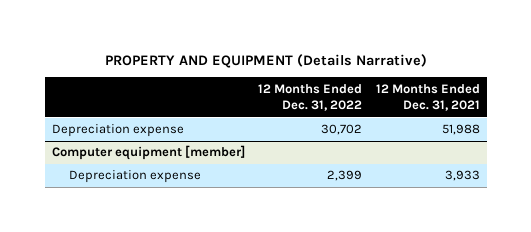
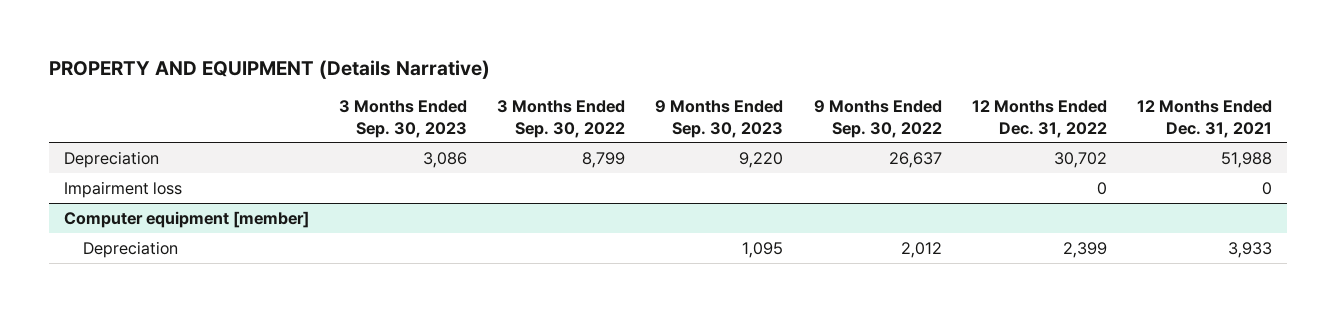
none -> [338,100,467,138] 3 Months Ended Sep. 30, 2023
none -> [497,100,626,138] 3 Months Ended Sep. 30, 2022
none -> [655,100,784,138] 9 Months Ended Sep. 30, 2023
none -> [813,100,942,138] 9 Months Ended Sep. 30, 2022
[51,124,184,138] Depreciation expense -> [63,150,159,168] Depreciation
none -> [63,180,182,198] Impairment loss
[69,170,202,184] Depreciation expense -> [82,240,178,258] Depreciation

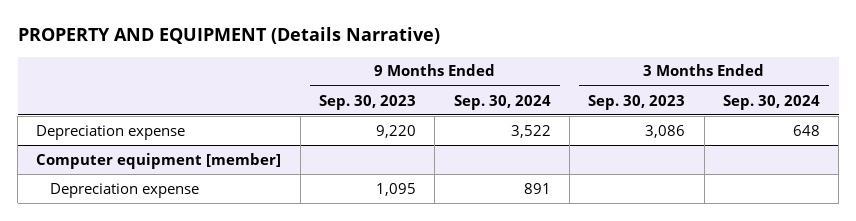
[497,100,626,138] 3 Months Ended Sep. 30, 2022 -> none
[813,100,942,138] 9 Months Ended Sep. 30, 2022 -> none
[971,100,1107,138] 12 Months Ended Dec. 31, 2022 -> none
[1137,100,1273,138] 12 Months Ended Dec. 31, 2021 -> none
none -> [453,94,551,110] Sep. 30, 2024
none -> [722,94,820,110] Sep. 30, 2024
[63,180,182,198] Impairment loss -> none
[63,150,159,168] Depreciation -> [36,124,186,140] Depreciation expense
[82,240,178,258] Depreciation -> [50,182,200,198] Depreciation expense

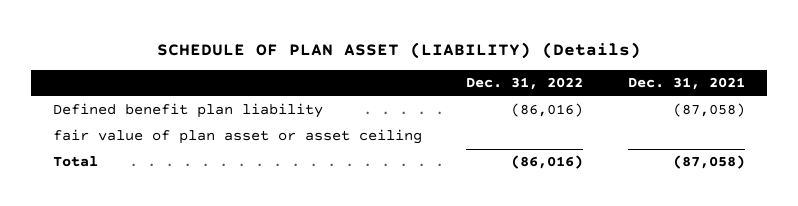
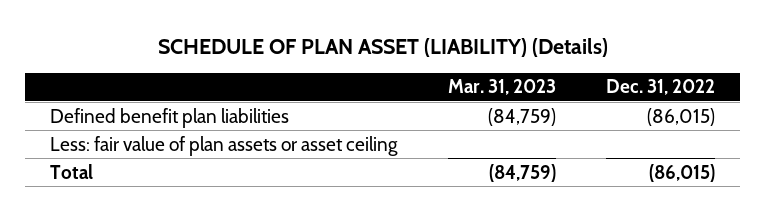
[627,77,745,91] Dec. 31, 2021 -> none
none -> [447,79,556,96] Mar. 31, 2023
[52,103,323,119] Defined benefit plan liability -> [50,107,290,128] Defined benefit plan liabilities
[511,103,584,118] (86,016) -> [647,107,716,126] (86,015)
[52,129,422,145] fair value of plan asset or asset ceiling -> [50,135,399,156] Less: fair value of plan assets or asset ceiling
[511,155,584,170] (86,016) -> [649,163,716,182] (86,015)

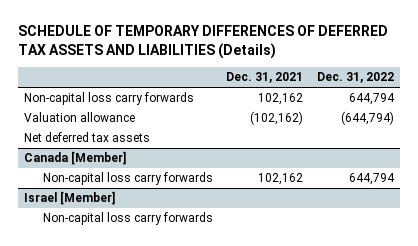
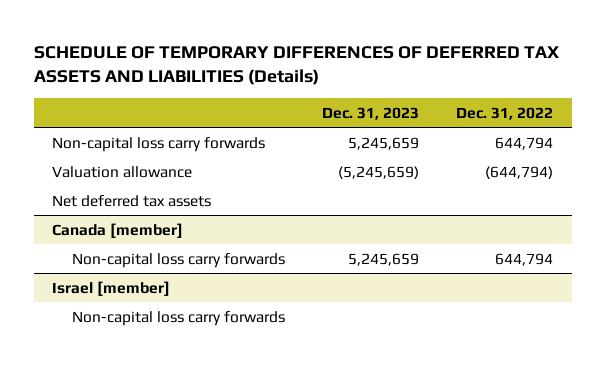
[226,72,304,84] Dec. 31, 2021 -> none
none -> [322,106,420,120] Dec. 31, 2023
[24,151,127,166] Canada [Member] -> [52,222,184,238] Canada [member]
[24,191,116,206] Israel [Member] -> [52,280,171,296] Israel [member]

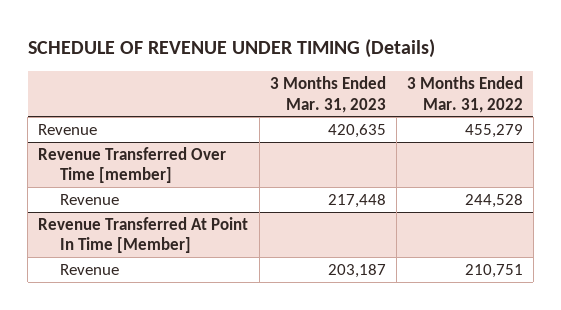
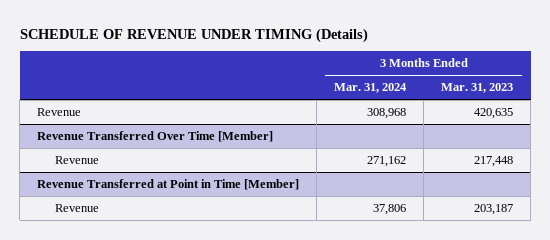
[406,76,523,113] 3 Months Ended Mar. 31, 2022 -> none
none -> [334,83,408,94] Mar. 31, 2024
[38,146,227,184] Revenue Transferred Over Time [member] -> [37,131,274,143] Revenue Transferred Over Time [Member]
[38,216,249,254] Revenue Transferred At Point In Time [Member] -> [37,179,300,191] Revenue Transferred at Point in Time [Member]

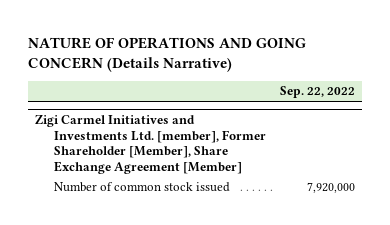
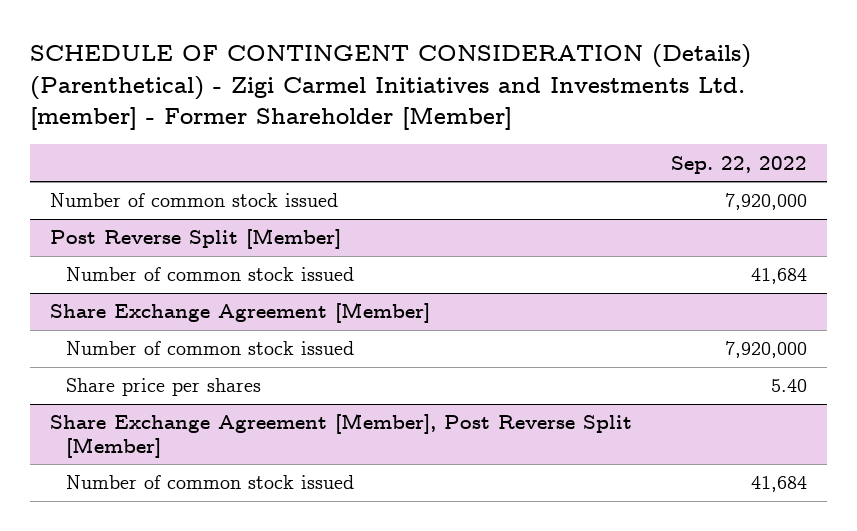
[27,36,306,72] NATURE OF OPERATIONS AND GOING CONCERN (Details Narrative) -> [29,44,751,131] SCHEDULE OF CONTINGENT CONSIDERATION (Details) (Parenthetical) - Zigi Carmel Initiatives and Investments Ltd. [member] - Former Shareholder [Member]
[34,114,267,174] Zigi Carmel Initiatives and Investments Ltd. [member], Former Shareholder [Member], Share Exchange Agreement [Member] -> none
none -> [49,228,341,250] Post Reverse Split [Member]
none -> [65,267,354,282] Number of common stock issued
none -> [49,302,430,324] Share Exchange Agreement [Member]
none -> [65,341,354,356] Number of common stock issued
none -> [65,378,261,397] Share price per shares
none -> [49,413,632,458] Share Exchange Agreement [Member], Post Reverse Split [Member]
none -> [65,475,354,490] Number of common stock issued

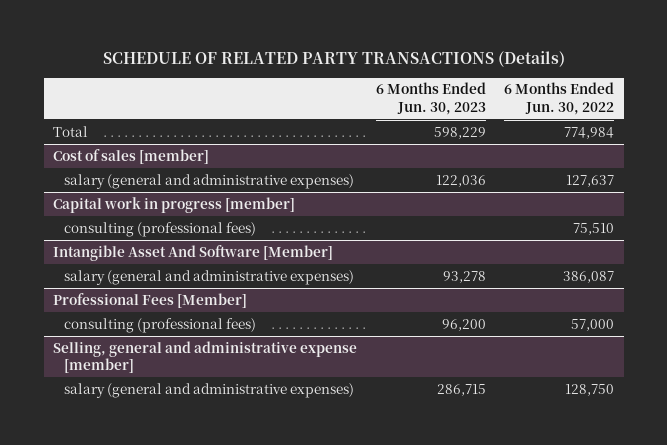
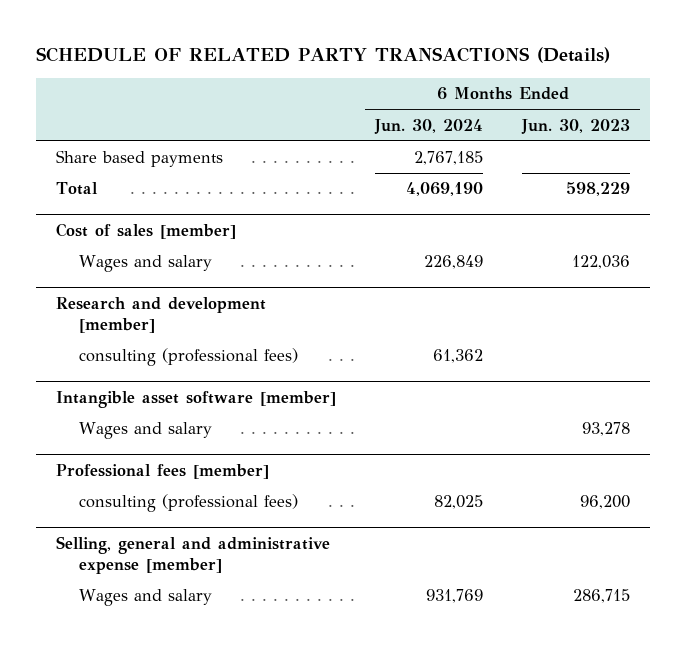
[504,82,615,115] 6 Months Ended Jun. 30, 2022 -> none
none -> [374,118,484,134] Jun. 30, 2024
none -> [55,150,223,168] Share based payments
[52,196,295,213] Capital work in progress [member] -> none
[63,173,354,189] salary (general and administrative expenses) -> [79,255,213,273] Wages and salary
none -> [55,296,266,333] Research and development [member]
[52,244,333,261] Intangible Asset And Software [Member] -> [55,390,336,408] Intangible asset software [member]
[63,269,354,285] salary (general and administrative expenses) -> [79,422,213,440] Wages and salary
[52,292,247,308] Professional Fees [Member] -> [55,463,269,479] Professional fees [member]
[63,382,354,398] salary (general and administrative expenses) -> [79,589,213,607] Wages and salary

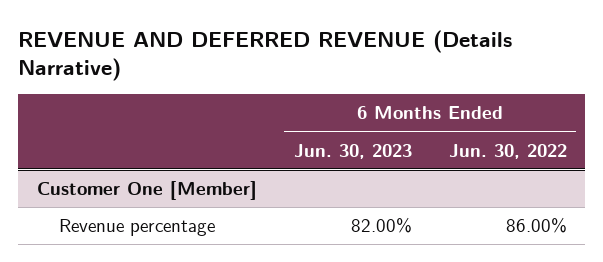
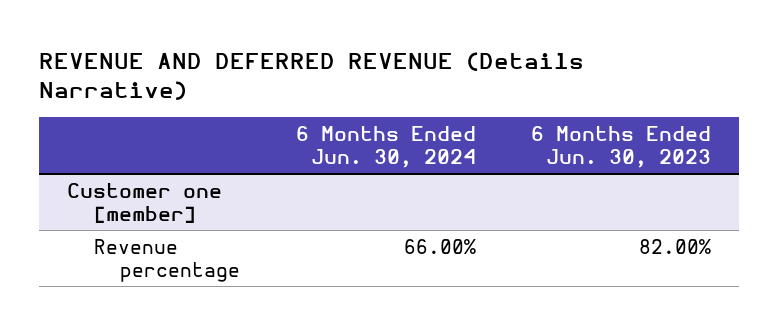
[448,143,567,159] Jun. 30, 2022 -> none
none -> [295,125,476,168] 6 Months Ended Jun. 30, 2024
[36,181,257,201] Customer One [Member] -> [66,182,222,224] Customer one [member]

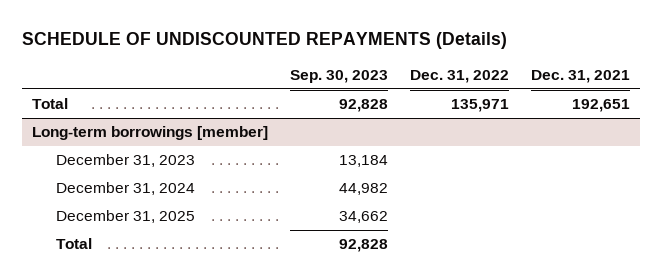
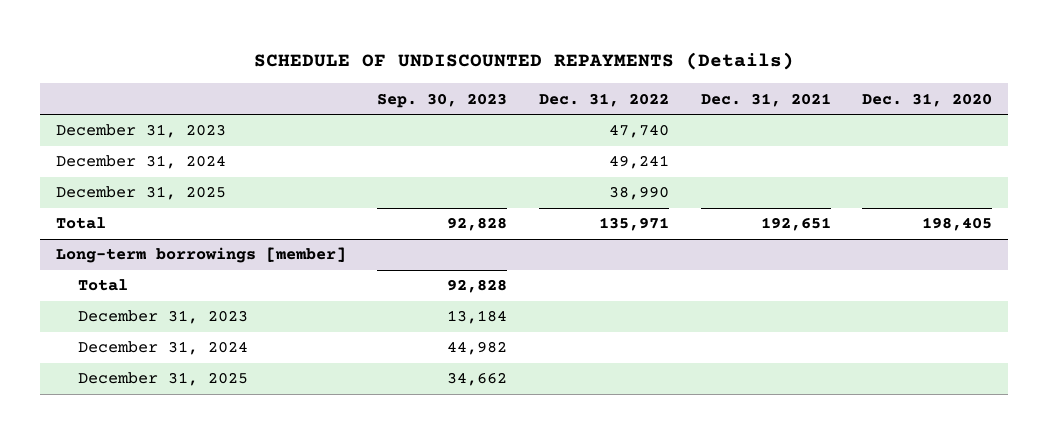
none -> [862,92,993,107] Dec. 31, 2020
none -> [55,124,226,139] December 31, 2023
none -> [55,155,226,170] December 31, 2024
none -> [55,186,226,201] December 31, 2025
[55,238,92,250] Total -> [78,279,129,292] Total

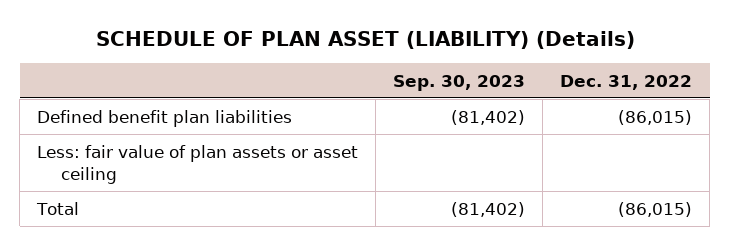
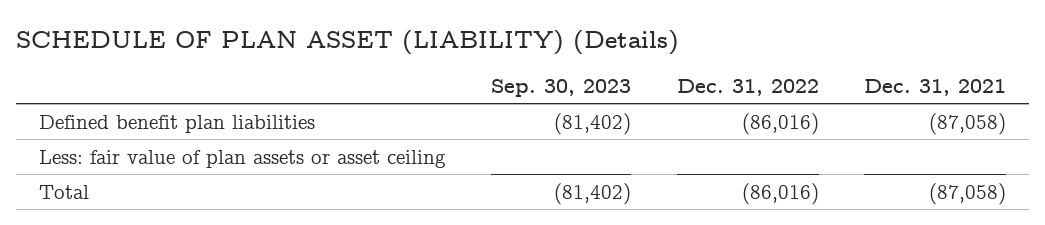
none -> [863,78,1006,96] Dec. 31, 2021
[618,109,693,125] (86,015) -> [741,112,819,135] (86,016)
[618,201,693,217] (86,015) -> [741,182,819,205] (86,016)

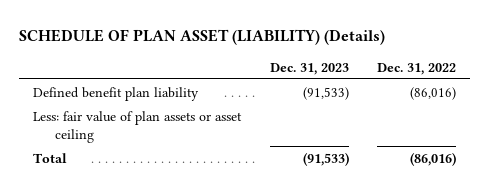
[491,78,632,97] Sep. 30, 2023 -> none
[863,78,1006,96] Dec. 31, 2021 -> none
none -> [269,62,349,75] Dec. 31, 2023
[39,114,316,133] Defined benefit plan liabilities -> [33,86,200,101] Defined benefit plan liability

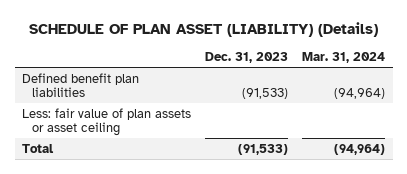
[377,62,457,75] Dec. 31, 2022 -> none
none -> [302,52,386,64] Mar. 31, 2024
[33,86,200,101] Defined benefit plan liability -> [21,72,139,98] Defined benefit plan liabilities

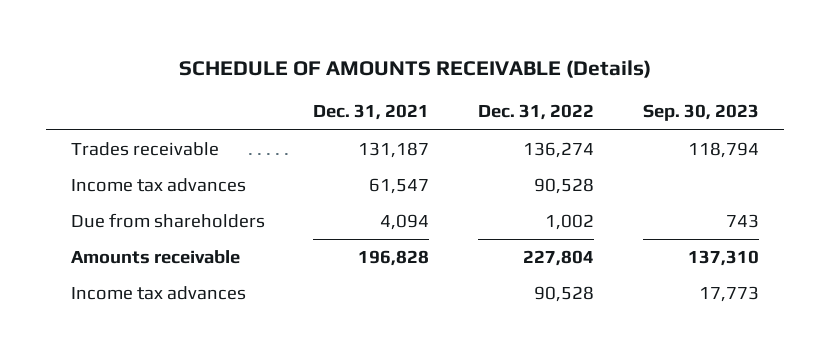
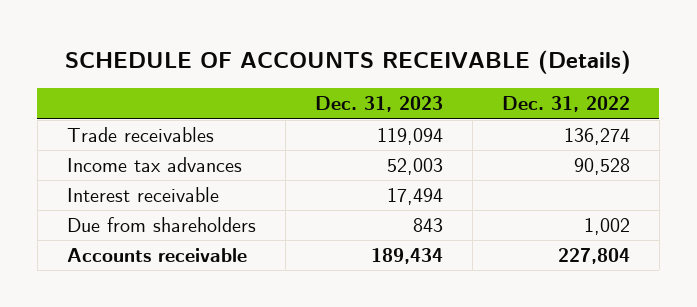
[178,59,651,78] SCHEDULE OF AMOUNTS RECEIVABLE (Details) -> [65,50,632,75] SCHEDULE OF ACCOUNTS RECEIVABLE (Details)
[313,104,430,121] Dec. 31, 2021 -> none
[643,104,760,122] Sep. 30, 2023 -> none
none -> [314,96,443,113] Dec. 31, 2023
[70,142,219,157] Trades receivable -> [66,127,214,143] Trade receivables
none -> [66,187,219,203] Interest receivable
[70,286,246,301] Income tax advances -> none
[70,250,240,265] Amounts receivable -> [66,248,247,263] Accounts receivable

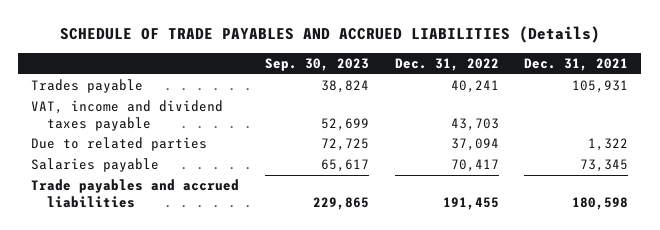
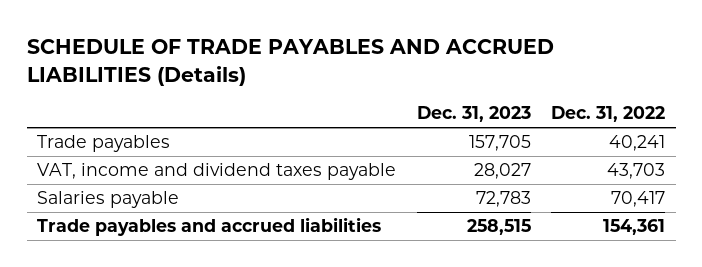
[264,57,369,71] Sep. 30, 2023 -> none
[524,57,629,71] Dec. 31, 2021 -> none
none -> [416,106,531,123] Dec. 31, 2023
[31,79,144,94] Trades payable -> [36,135,170,153] Trade payables
[31,137,208,152] Due to related parties -> none
[442,196,499,210] 191,455 -> [603,219,666,236] 154,361

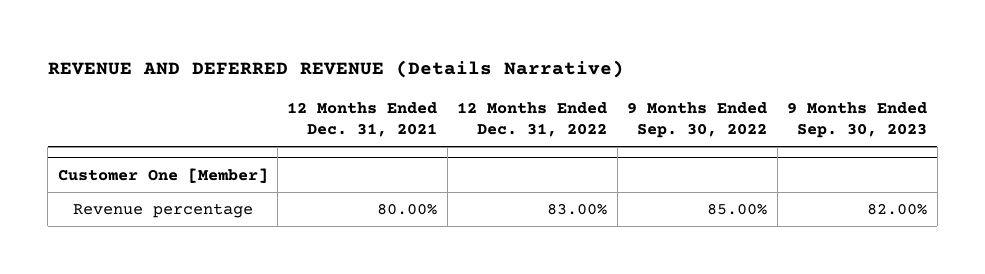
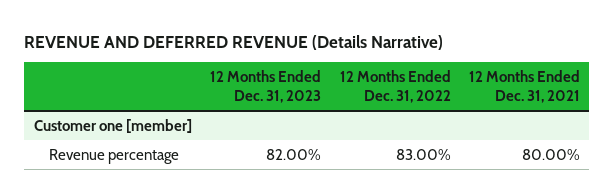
[627,101,768,138] 9 Months Ended Sep. 30, 2022 -> none
[787,101,928,138] 9 Months Ended Sep. 30, 2023 -> none
none -> [210,70,322,103] 12 Months Ended Dec. 31, 2023
[57,167,268,183] Customer One [Member] -> [33,118,192,133] Customer one [member]

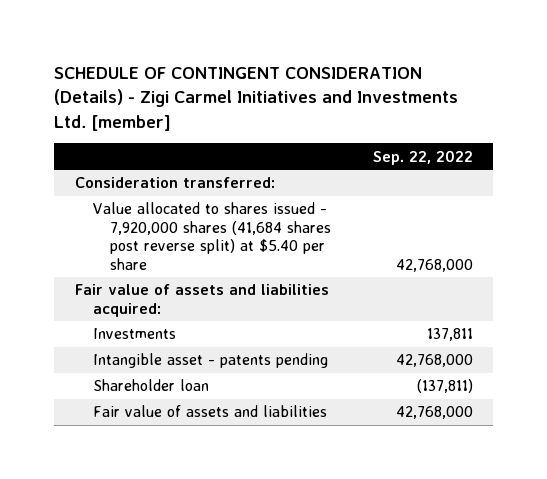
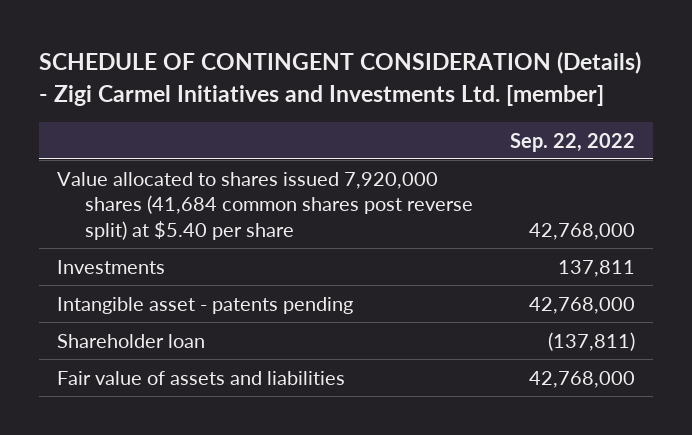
[74,177,275,189] Consideration transferred: -> none
[74,284,329,317] Fair value of assets and liabilities acquired: -> none
[92,202,332,270] Value allocated to shares issued - 7,920,000 shares (41,684 shares post reverse split) at $5.40 per share -> [57,171,474,240] Value allocated to shares issued 7,920,000 shares (41,684 common shares post reverse split) at $5.40 per share

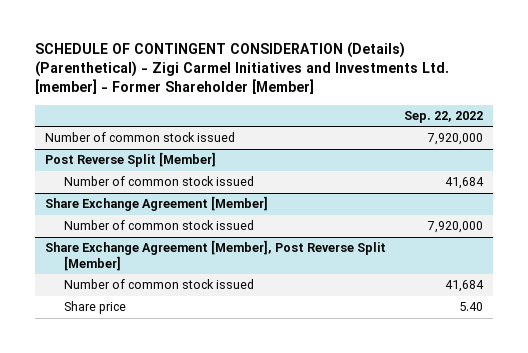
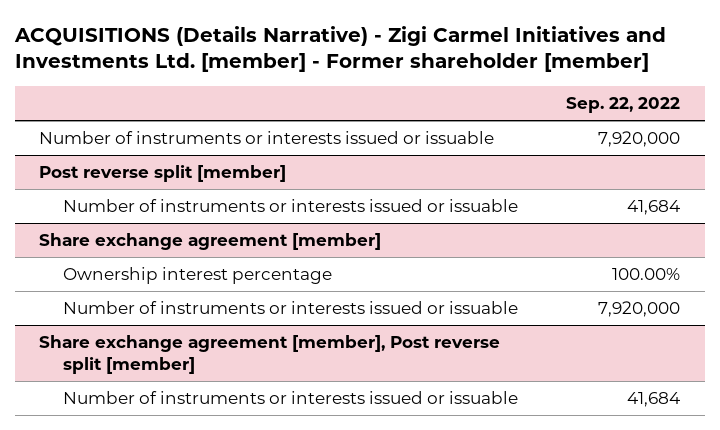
[35,42,450,95] SCHEDULE OF CONTINGENT CONSIDERATION (Details) (Parenthetical) - Zigi Carmel Initiatives and Investments Ltd. [member] - Former Shareholder [Member] -> [13,25,666,73] ACQUISITIONS (Details Narrative) - Zigi Carmel Initiatives and Investments Ltd. [member] - Former shareholder [member]
[63,301,126,315] Share price -> none
[44,132,235,143] Number of common stock issued -> [39,131,495,145] Number of instruments or interests issued or issuable
[44,152,216,168] Post Reverse Split [Member] -> [39,165,287,183] Post reverse split [member]
[63,176,254,187] Number of common stock issued -> [62,199,518,213] Number of instruments or interests issued or issuable
[44,196,268,212] Share Exchange Agreement [Member] -> [39,233,382,251] Share exchange agreement [member]
none -> [62,267,332,285] Ownership interest percentage
[63,220,254,231] Number of common stock issued -> [62,301,518,315] Number of instruments or interests issued or issuable
[44,240,386,271] Share Exchange Agreement [Member], Post Reverse Split [Member] -> [39,335,501,375] Share exchange agreement [member], Post reverse split [member]
[63,279,254,290] Number of common stock issued -> [62,391,518,405] Number of instruments or interests issued or issuable

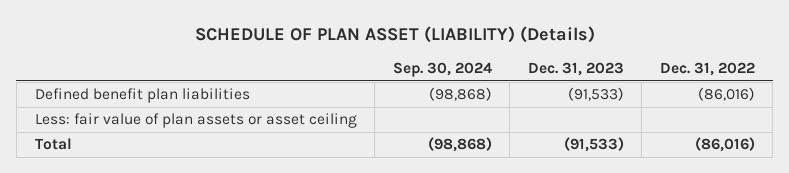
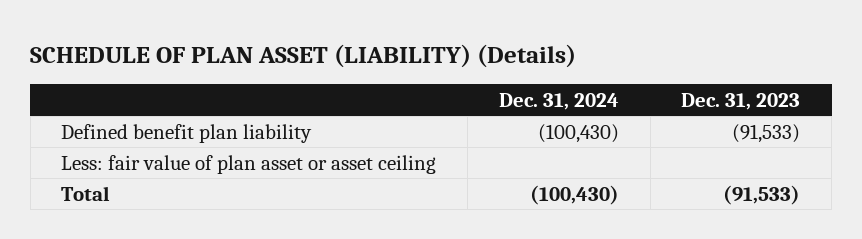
[392,62,492,78] Sep. 30, 2024 -> none
[659,62,755,77] Dec. 31, 2022 -> none
none -> [498,93,619,111] Dec. 31, 2024
[34,88,250,104] Defined benefit plan liabilities -> [61,123,313,143] Defined benefit plan liability
[34,113,357,129] Less: fair value of plan assets or asset ceiling -> [61,154,437,174] Less: fair value of plan asset or asset ceiling

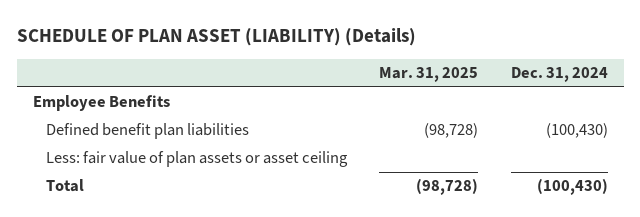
[681,93,801,111] Dec. 31, 2023 -> none
none -> [379,67,479,83] Mar. 31, 2025
none -> [32,95,170,112] Employee Benefits
[61,123,313,143] Defined benefit plan liability -> [45,123,249,140] Defined benefit plan liabilities
[61,154,437,174] Less: fair value of plan asset or asset ceiling -> [45,151,348,168] Less: fair value of plan assets or asset ceiling

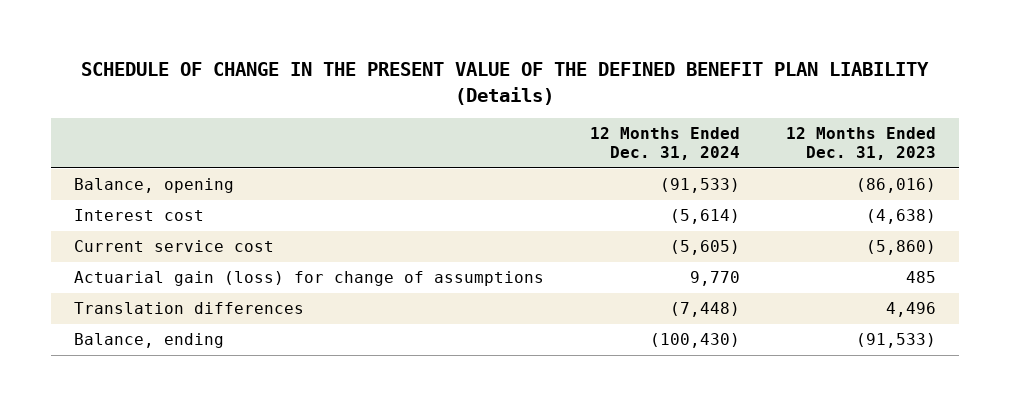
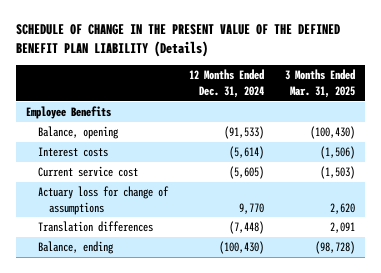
[785,126,936,161] 12 Months Ended Dec. 31, 2023 -> none
none -> [284,69,355,98] 3 Months Ended Mar. 31, 2025
none -> [26,106,112,120] Employee Benefits
[74,209,205,222] Interest cost -> [37,147,108,158] Interest costs
[74,271,545,287] Actuarial gain (loss) for change of assumptions -> [37,186,169,215] Actuary loss for change of assumptions

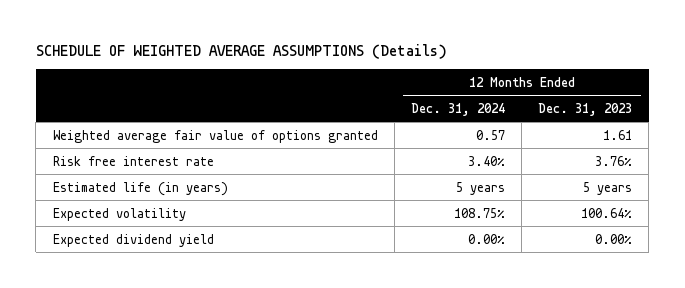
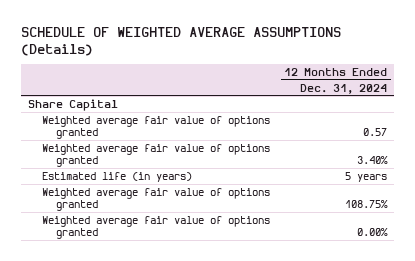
[538,102,633,116] Dec. 31, 2023 -> none
none -> [27,98,118,111] Share Capital
[52,155,214,166] Risk free interest rate -> [41,143,270,168] Weighted average fair value of options granted
[52,207,186,221] Expected volatility -> [41,187,270,212] Weighted average fair value of options granted
[52,233,214,247] Expected dividend yield -> [41,215,270,240] Weighted average fair value of options granted

